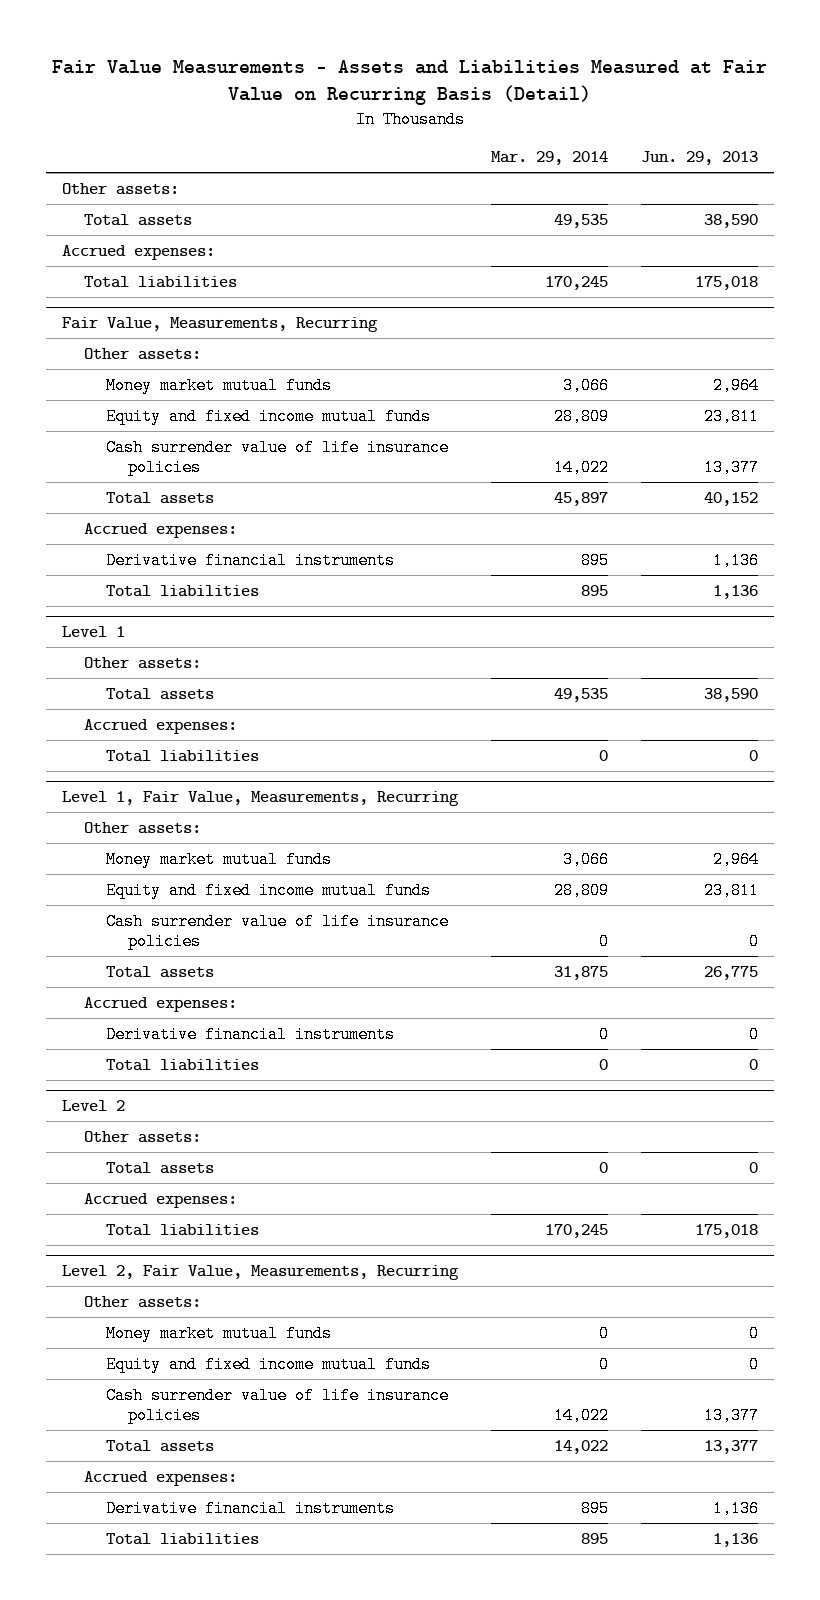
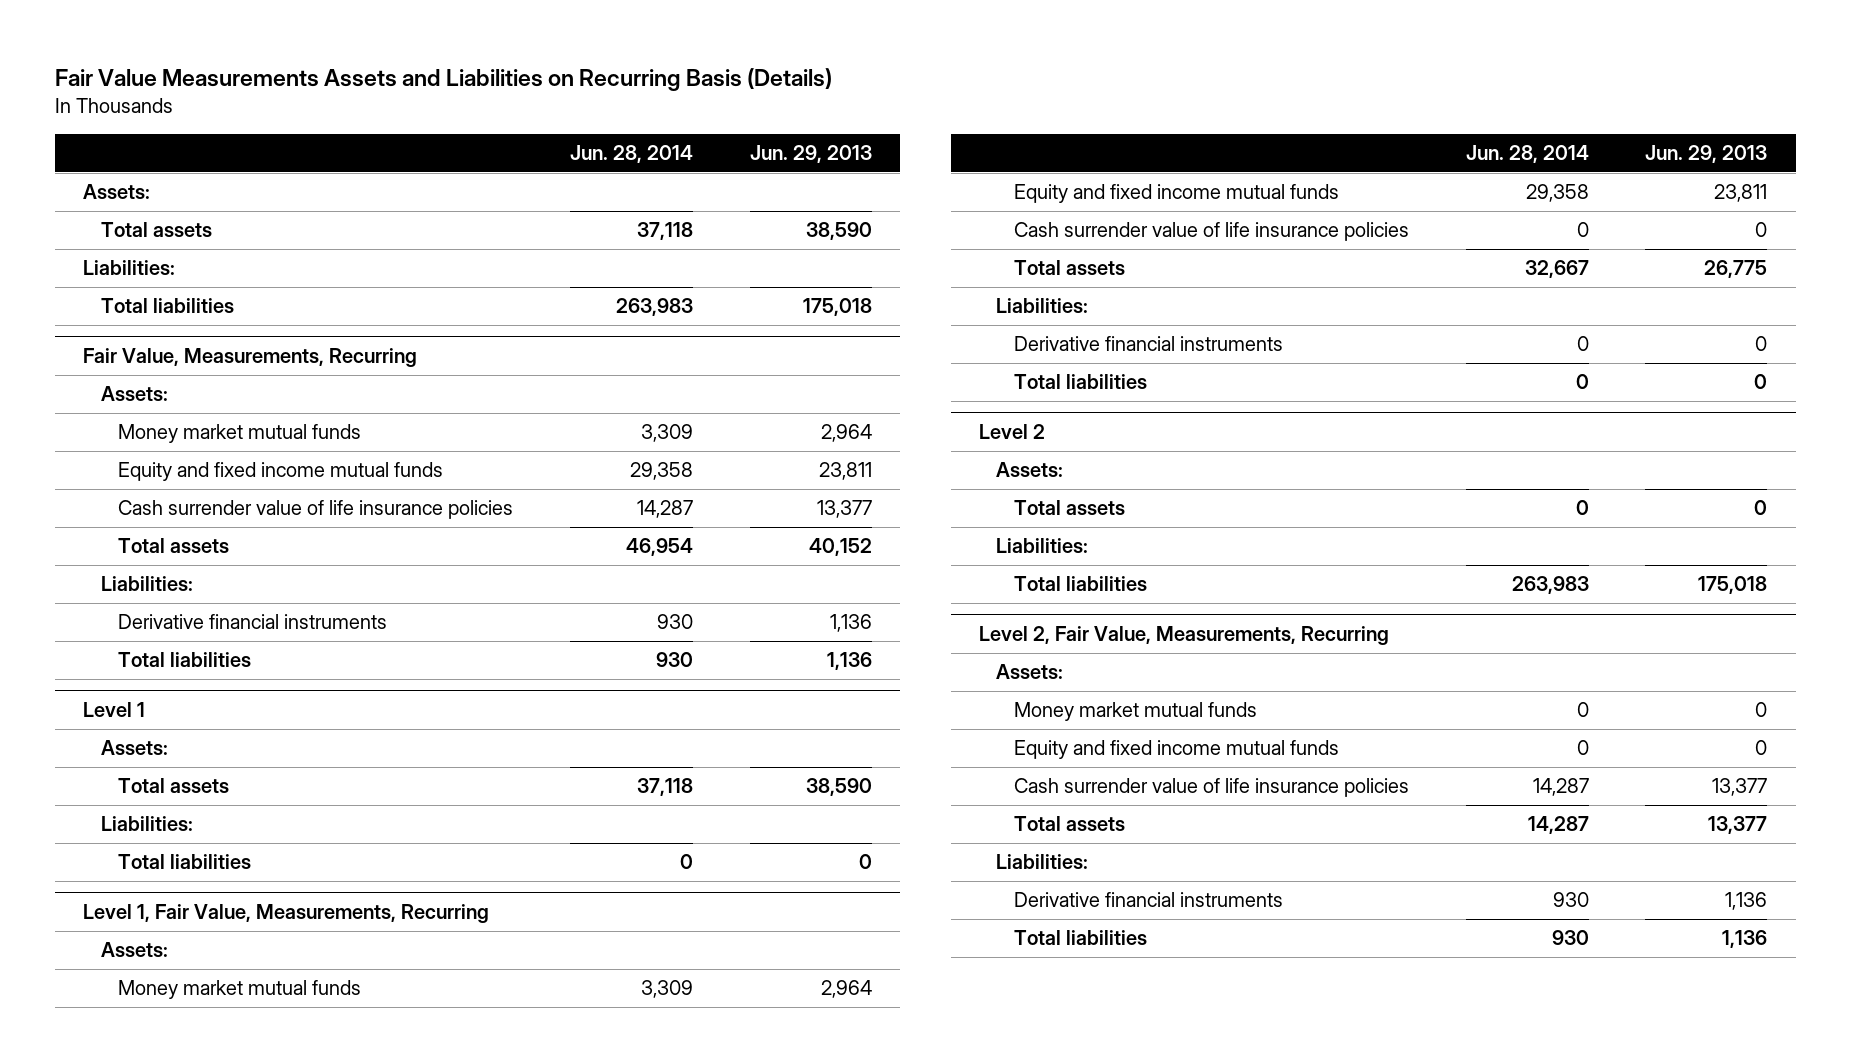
[51,60,767,106] Fair Value Measurements - Assets and Liabilities Measured at Fair Value on Recurring Basis (Detail) -> [54,68,832,92] Fair Value Measurements Assets and Liabilities on Recurring Basis (Details)
[490,151,608,166] Mar. 29, 2014 -> none
none -> [570,144,694,163] Jun. 28, 2014
[62,182,180,195] Other assets: -> [83,184,151,200] Assets:
[62,244,216,260] Accrued expenses: -> [83,260,176,276] Liabilities:
[84,347,202,360] Other assets: -> [100,386,168,402] Assets:
[84,522,238,538] Accrued expenses: -> [100,576,193,592] Liabilities:
[84,656,202,669] Other assets: -> [100,740,168,756] Assets:
[84,718,238,734] Accrued expenses: -> [100,816,193,832] Liabilities:
[84,821,202,834] Other assets: -> [100,942,168,958] Assets:
[84,996,238,1012] Accrued expenses: -> [996,298,1089,314] Liabilities:
[84,1130,202,1143] Other assets: -> [996,462,1064,478] Assets:
[84,1192,238,1208] Accrued expenses: -> [996,538,1089,554] Liabilities:
[84,1295,202,1308] Other assets: -> [996,664,1064,680] Assets:
[84,1470,238,1486] Accrued expenses: -> [996,854,1089,870] Liabilities:

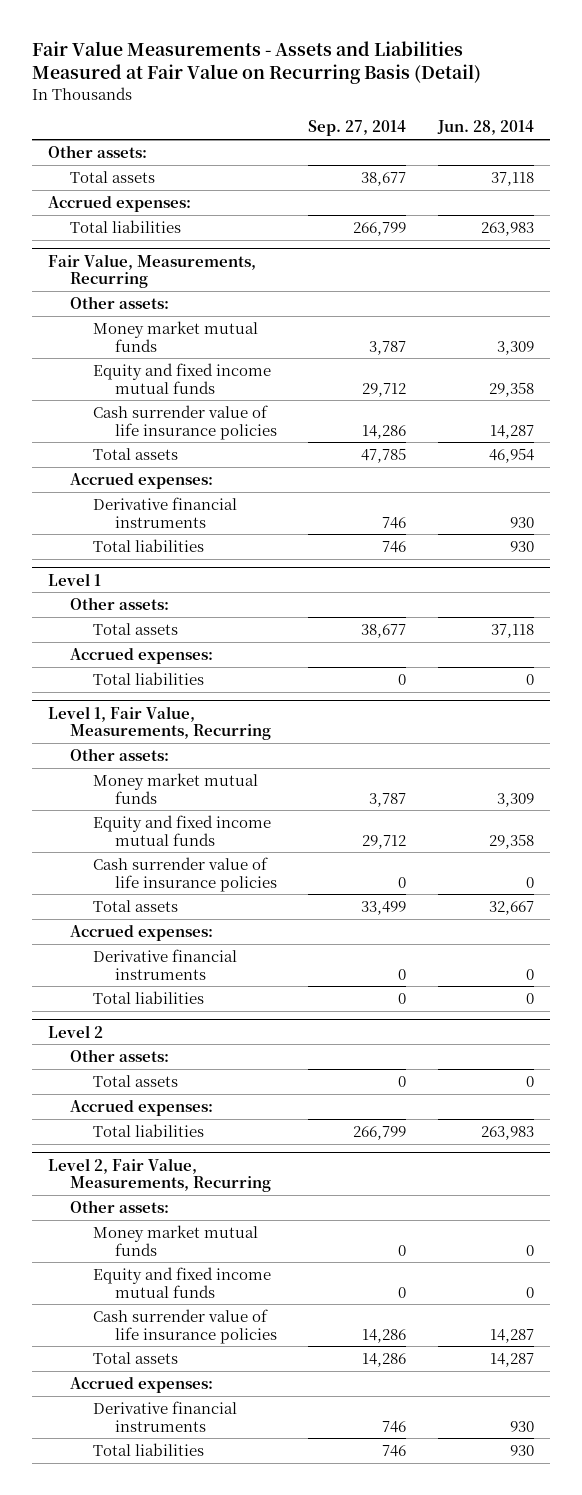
[54,68,832,92] Fair Value Measurements Assets and Liabilities on Recurring Basis (Details) -> [32,40,482,85] Fair Value Measurements - Assets and Liabilities Measured at Fair Value on Recurring Basis (Detail)
[749,144,872,163] Jun. 29, 2013 -> none
none -> [308,120,407,137] Sep. 27, 2014
[83,184,151,200] Assets: -> [48,144,148,158] Other assets:
[83,260,176,276] Liabilities: -> [48,195,192,212] Accrued expenses:
[100,386,168,402] Assets: -> [70,295,170,309] Other assets:
[100,576,193,592] Liabilities: -> [70,472,214,489] Accrued expenses:
[100,740,168,756] Assets: -> [70,596,170,610] Other assets:
[100,816,193,832] Liabilities: -> [70,647,214,664] Accrued expenses:
[100,942,168,958] Assets: -> [70,747,170,761] Other assets:
[996,298,1089,314] Liabilities: -> [70,924,214,941] Accrued expenses:
[996,462,1064,478] Assets: -> [70,1048,170,1062] Other assets:
[996,538,1089,554] Liabilities: -> [70,1099,214,1116] Accrued expenses:
[996,664,1064,680] Assets: -> [70,1199,170,1213] Other assets:
[996,854,1089,870] Liabilities: -> [70,1376,214,1393] Accrued expenses:

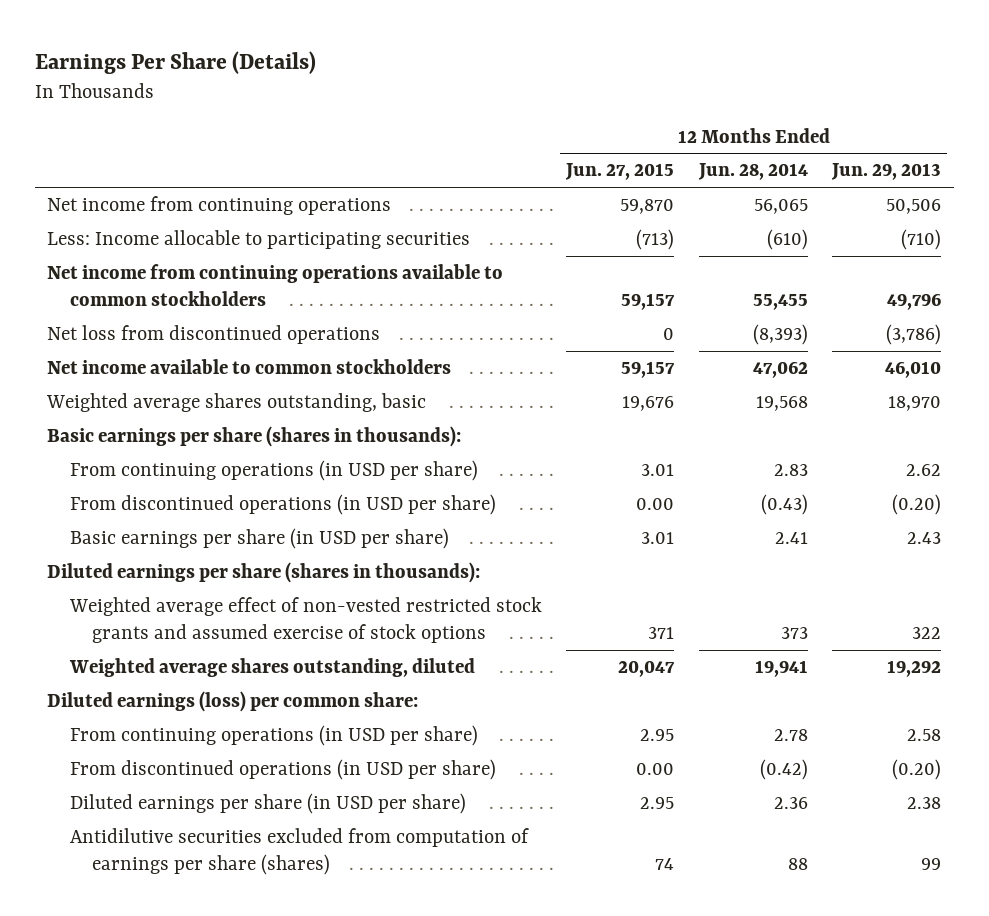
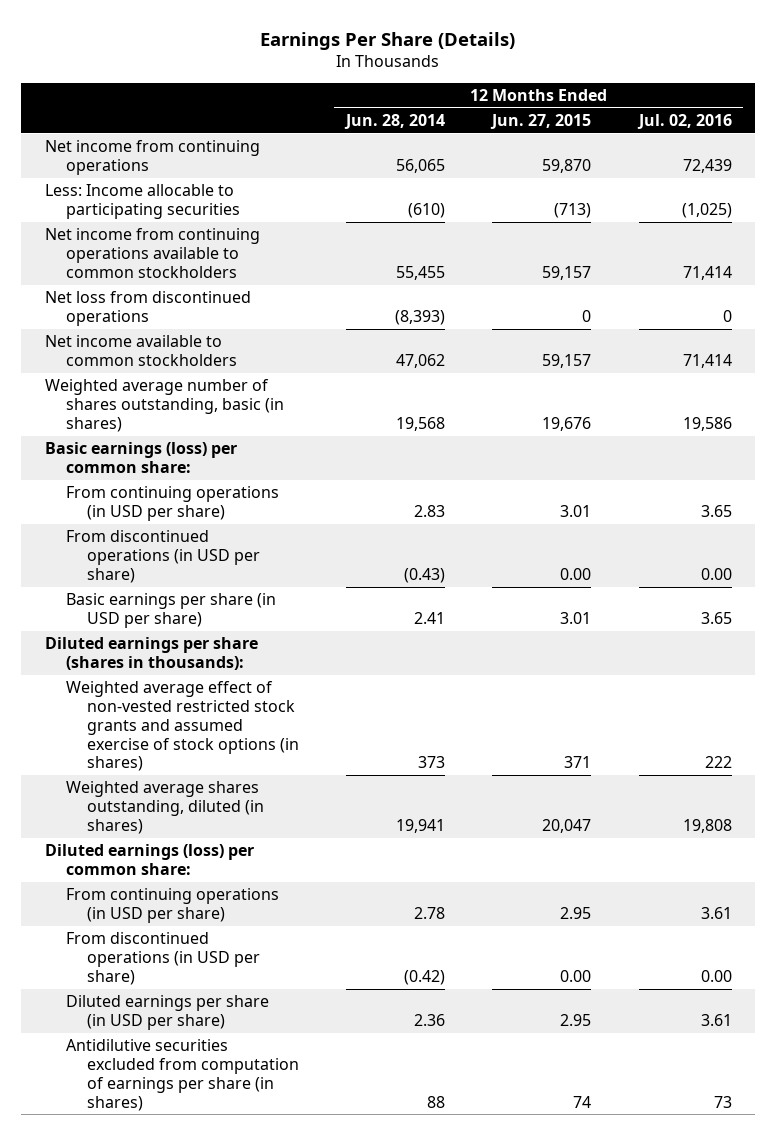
[831,163,942,181] Jun. 29, 2013 -> none
none -> [636,114,732,130] Jul. 02, 2016
[46,393,427,413] Weighted average shares outstanding, basic -> [44,379,284,432] Weighted average number of shares outstanding, basic (in shares)
[47,426,462,448] Basic earnings per share (shares in thousands): -> [44,442,237,473] Basic earnings (loss) per common share:
[68,597,542,644] Weighted average effect of non-vested restricted stock grants and assumed exercise of stock options -> [65,681,299,772] Weighted average effect of non-vested restricted stock grants and assumed exercise of stock options (in shares)
[68,658,475,678] Weighted average shares outstanding, diluted -> [65,781,264,834] Weighted average shares outstanding, diluted (in shares)
[69,828,529,876] Antidilutive securities excluded from computation of earnings per share (shares) -> [65,1039,299,1111] Antidilutive securities excluded from computation of earnings per share (in shares)

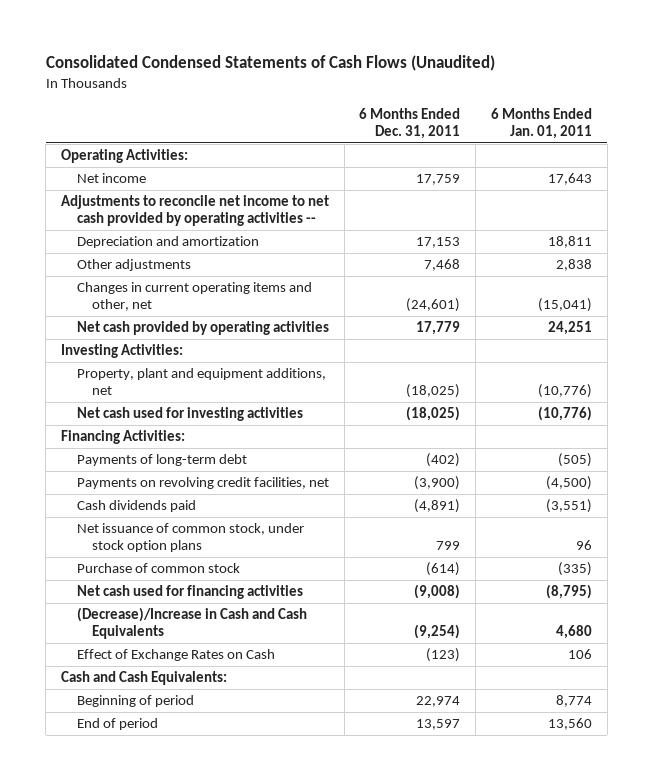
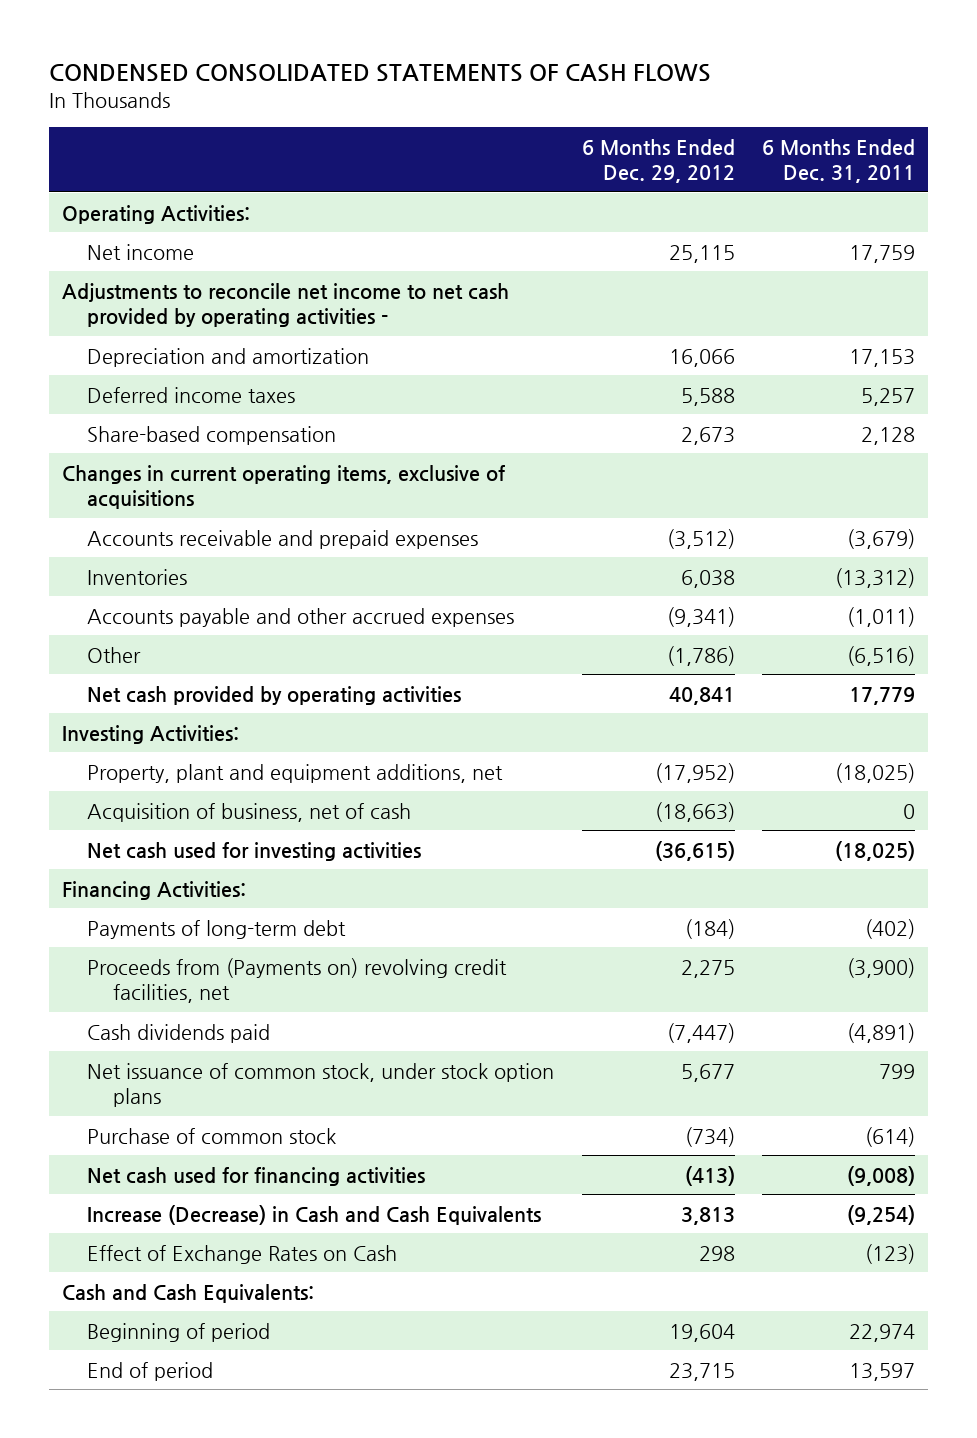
[45,55,495,72] Consolidated Condensed Statements of Cash Flows (Unaudited) -> [48,63,711,82] CONDENSED CONSOLIDATED STATEMENTS OF CASH FLOWS
[490,107,592,140] 6 Months Ended Jan. 01, 2011 -> none
none -> [581,138,735,183] 6 Months Ended Dec. 29, 2012
[60,195,329,227] Adjustments to reconcile net income to net cash provided by operating activities -- -> [62,282,510,327] Adjustments to reconcile net income to net cash provided by operating activities -
[76,282,312,312] Changes in current operating items and other, net -> none
none -> [87,386,296,403] Deferred income taxes
none -> [87,425,337,445] Share-based compensation
none -> [62,464,506,509] Changes in current operating items, exclusive of acquisitions
none -> [87,529,479,549] Accounts receivable and prepaid expenses
none -> [87,568,188,585] Inventories
none -> [87,607,515,627] Accounts payable and other accrued expenses
[76,259,191,272] Other adjustments -> [87,646,142,663] Other
[424,259,461,272] 7,468 -> [846,645,915,666] (6,516)
none -> [87,802,412,822] Acquisition of business, net of cash
[76,477,329,490] Payments on revolving credit facilities, net -> [87,957,508,1003] Proceeds from (Payments on) revolving credit facilities, net
[76,607,307,640] (Decrease)/Increase in Cash and Cash Equivalents -> [87,1204,542,1225] Increase (Decrease) in Cash and Cash Equivalents

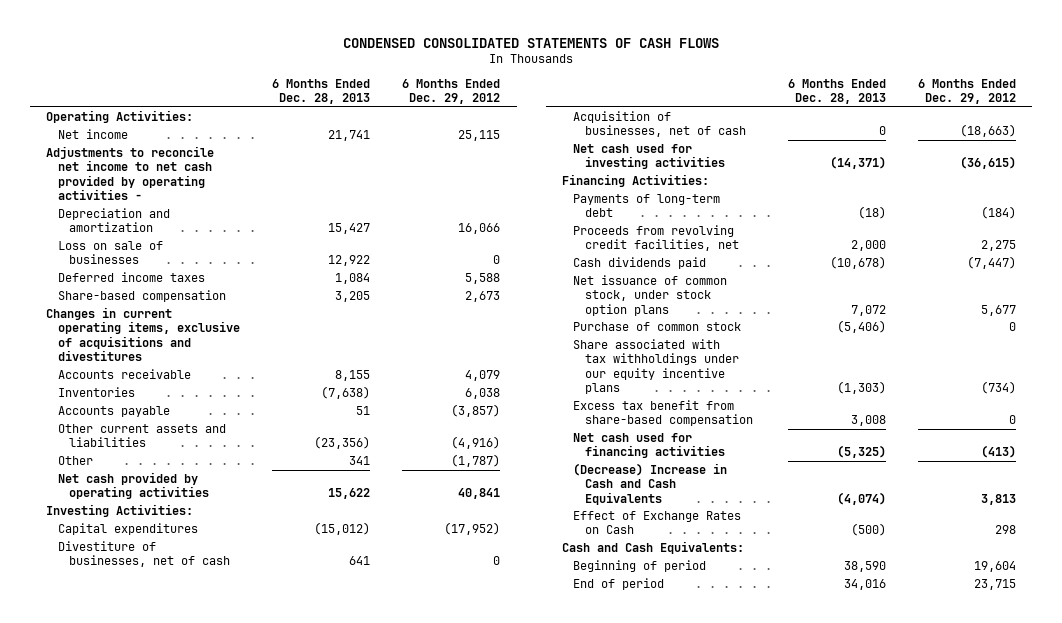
[761,138,915,183] 6 Months Ended Dec. 31, 2011 -> none
none -> [272,78,371,105] 6 Months Ended Dec. 28, 2013
none -> [57,241,163,265] Loss on sale of businesses
[87,529,479,549] Accounts receivable and prepaid expenses -> none
[62,464,506,509] Changes in current operating items, exclusive of acquisitions -> [46,307,240,362] Changes in current operating items, exclusive of acquisitions and divestitures
none -> [57,369,191,380] Accounts receivable
[87,607,515,627] Accounts payable and other accrued expenses -> none
none -> [57,406,170,418] Accounts payable
none -> [57,424,226,448] Other current assets and liabilities
[666,645,735,666] (1,786) -> [451,454,501,468] (1,787)
[87,763,504,783] Property, plant and equipment additions, net -> [57,523,198,536] Capital expenditures
none -> [57,541,231,568] Divestiture of businesses, net of cash
[87,802,412,822] Acquisition of business, net of cash -> [573,111,747,138] Acquisition of businesses, net of cash
[87,957,508,1003] Proceeds from (Payments on) revolving credit facilities, net -> [573,225,740,252] Proceeds from revolving credit facilities, net
[684,1126,735,1147] (734) -> [1009,322,1017,332] 0
none -> [573,339,740,395] Share associated with tax withholdings under our equity incentive plans
none -> [573,400,754,427] Excess tax benefit from share-based compensation
[87,1204,542,1225] Increase (Decrease) in Cash and Cash Equivalents -> [573,463,728,505] (Decrease) Increase in Cash and Cash Equivalents

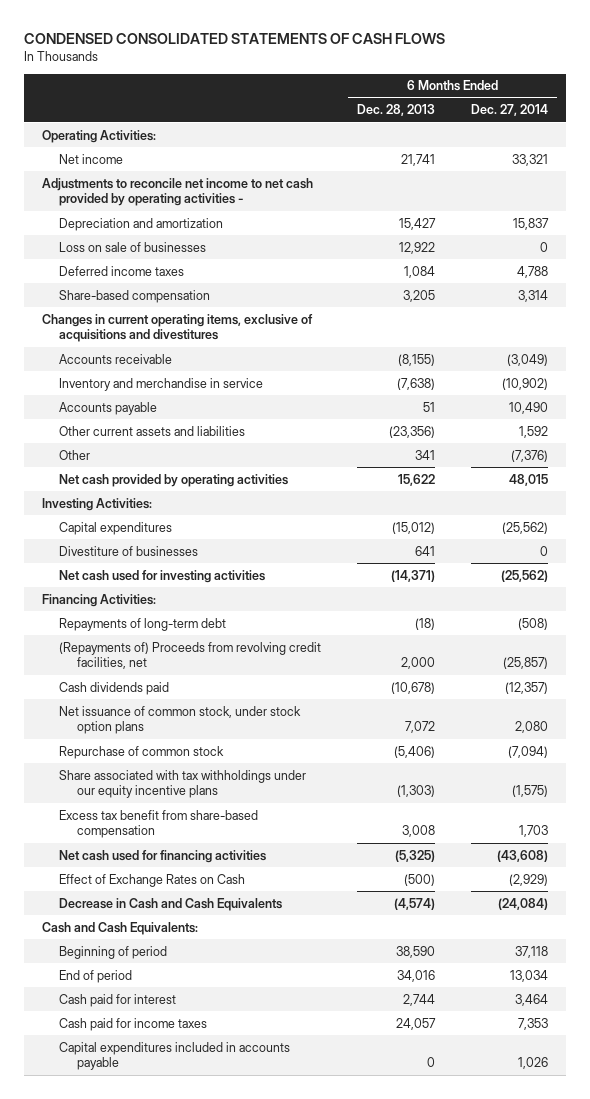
[402,78,501,105] 6 Months Ended Dec. 29, 2012 -> none
none -> [470,104,548,117] Dec. 27, 2014
[335,370,371,382] 8,155 -> [398,353,436,366] (8,155)
[57,387,135,398] Inventories -> [59,377,264,391] Inventory and merchandise in service
[573,111,747,138] Acquisition of businesses, net of cash -> none
[57,541,231,568] Divestiture of businesses, net of cash -> [59,545,199,556] Divestiture of businesses
[573,194,721,218] Payments of long-term debt -> [59,617,227,631] Repayments of long-term debt
[573,225,740,252] Proceeds from revolving credit facilities, net -> [59,641,322,670] (Repayments of) Proceeds from revolving credit facilities, net
[573,322,742,332] Purchase of common stock -> [59,745,225,759] Repurchase of common stock
[573,463,728,505] (Decrease) Increase in Cash and Cash Equivalents -> none
none -> [59,897,283,911] Decrease in Cash and Cash Equivalents
none -> [59,993,177,1007] Cash paid for interest
none -> [59,1017,208,1031] Cash paid for income taxes
none -> [59,1041,291,1071] Capital expenditures included in accounts payable

